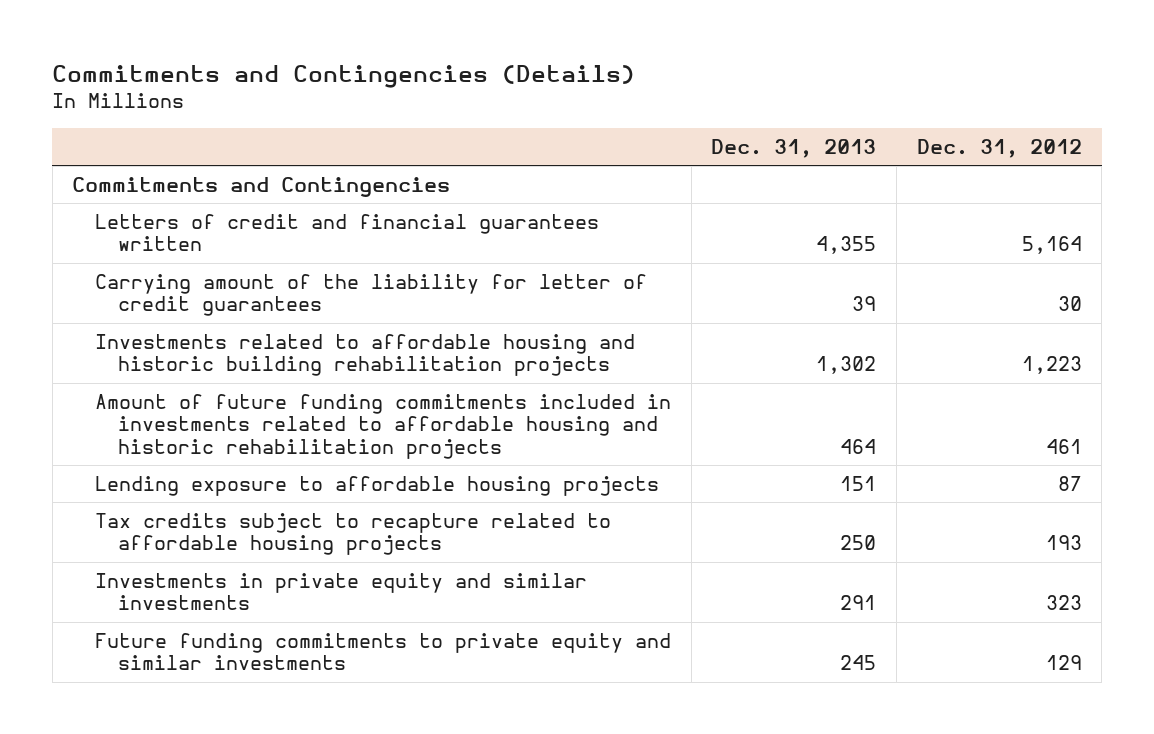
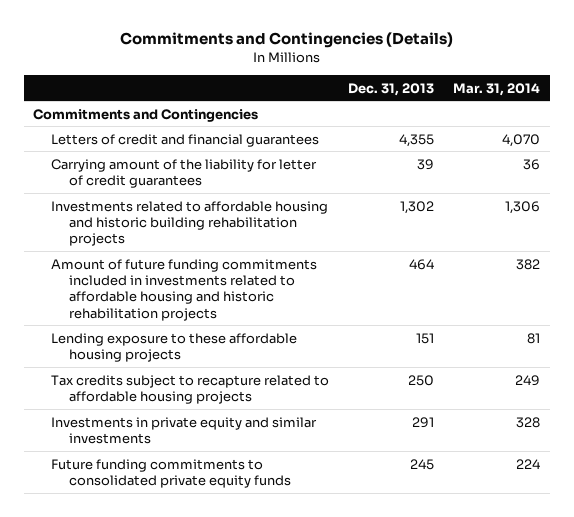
[916,138,1082,158] Dec. 31, 2012 -> none
none -> [453,82,541,96] Mar. 31, 2014
[95,214,600,252] Letters of credit and financial guarantees written -> [51,133,320,147] Letters of credit and financial guarantees
[95,476,660,497] Lending exposure to affordable housing projects -> [51,332,298,362] Lending exposure to these affordable housing projects
[95,633,672,671] Future funding commitments to private equity and similar investments -> [51,458,291,488] Future funding commitments to consolidated private equity funds

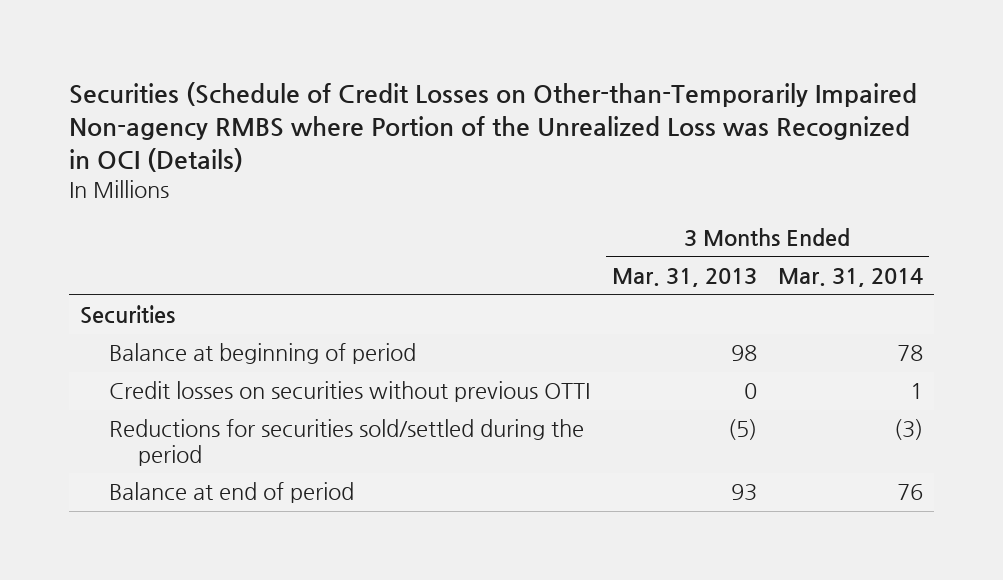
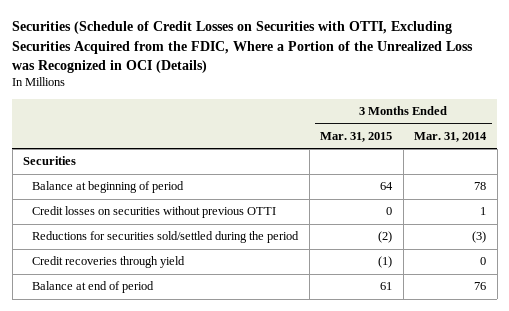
[68,82,917,173] Securities (Schedule of Credit Losses on Other-than-Temporarily Impaired Non-agency RMBS where Portion of the Unrealized Loss was Recognized in OCI (Details) -> [12,21,474,73] Securities (Schedule of Credit Losses on Securities with OTTI, Excluding Securities Acquired from the FDIC, Where a Portion of the Unrealized Loss was Recognized in OCI (Details)
[611,268,757,288] Mar. 31, 2013 -> none
none -> [320,131,393,142] Mar. 31, 2015
none -> [32,256,186,269] Credit recoveries through yield

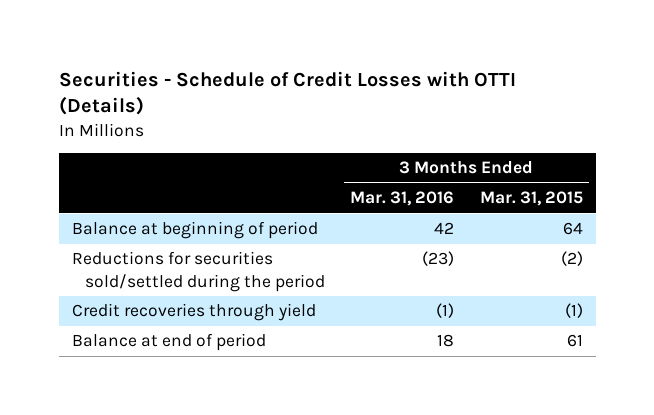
[12,21,474,73] Securities (Schedule of Credit Losses on Securities with OTTI, Excluding Securities Acquired from the FDIC, Where a Portion of the Unrealized Loss was Recognized in OCI (Details) -> [58,70,516,116] Securities - Schedule of Credit Losses with OTTI (Details)
[414,131,488,142] Mar. 31, 2014 -> none
none -> [350,191,455,207] Mar. 31, 2016
[23,156,77,166] Securities -> none
[32,206,277,219] Credit losses on securities without previous OTTI -> none

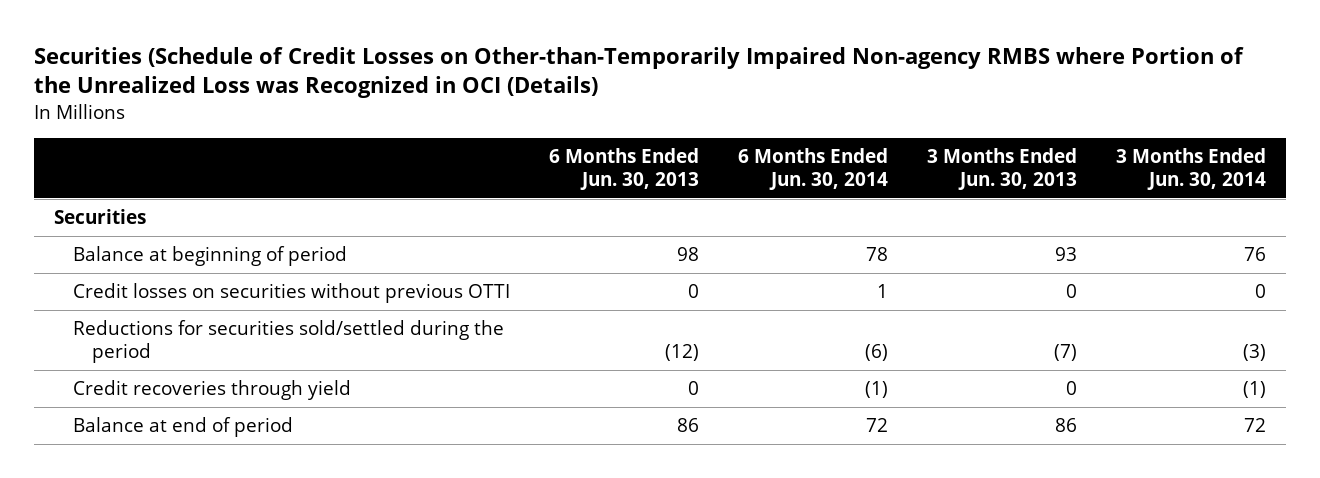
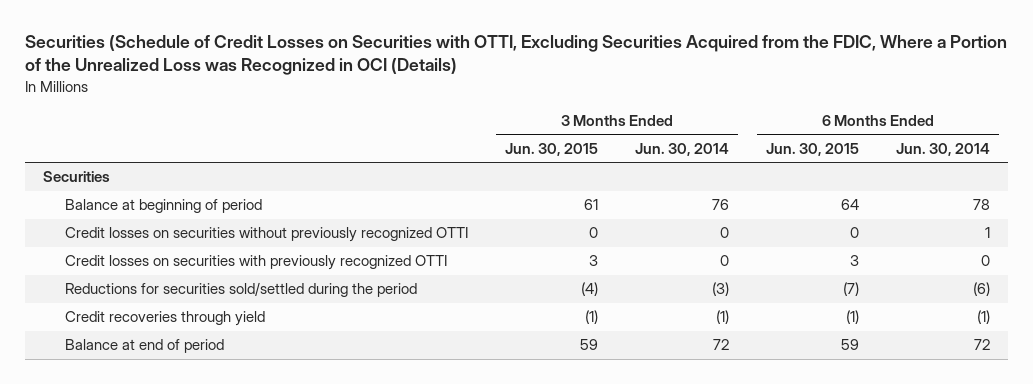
[34,46,1245,99] Securities (Schedule of Credit Losses on Other-than-Temporarily Impaired Non-agency RMBS where Portion of the Unrealized Loss was Recognized in OCI (Details) -> [24,35,1007,76] Securities (Schedule of Credit Losses on Securities with OTTI, Excluding Securities Acquired from the FDIC, Where a Portion of the Unrealized Loss was Recognized in OCI (Details)
[548,148,699,190] 6 Months Ended Jun. 30, 2013 -> none
[927,148,1078,190] 3 Months Ended Jun. 30, 2013 -> none
none -> [504,142,598,156] Jun. 30, 2015
none -> [765,142,859,156] Jun. 30, 2015
[72,283,510,304] Credit losses on securities without previous OTTI -> [64,227,468,243] Credit losses on securities without previously recognized OTTI
none -> [64,255,447,271] Credit losses on securities with previously recognized OTTI

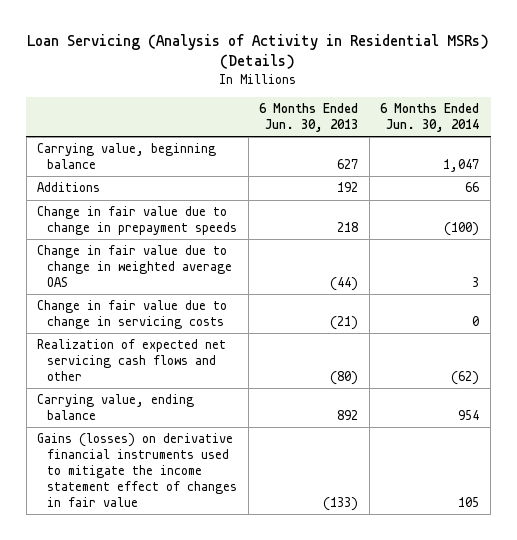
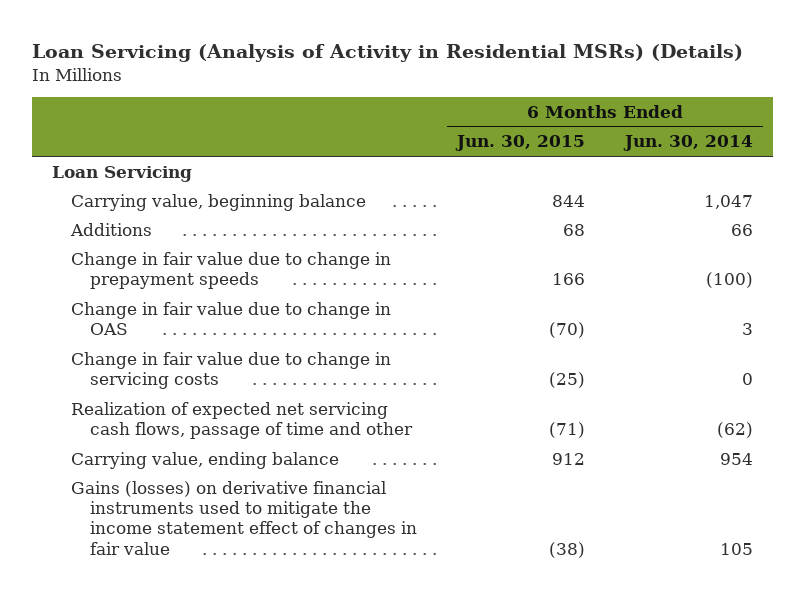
[259,102,359,132] 6 Months Ended Jun. 30, 2013 -> none
none -> [455,135,586,152] Jun. 30, 2015
none -> [52,165,193,182] Loan Servicing
[37,245,233,288] Change in fair value due to change in weighted average OAS -> [71,301,392,336] Change in fair value due to change in OAS
[37,339,227,382] Realization of expected net servicing cash flows and other -> [71,401,414,440] Realization of expected net servicing cash flows, passage of time and other

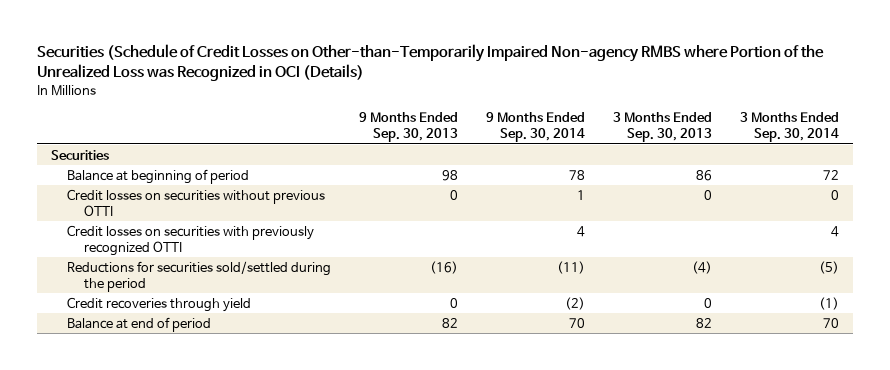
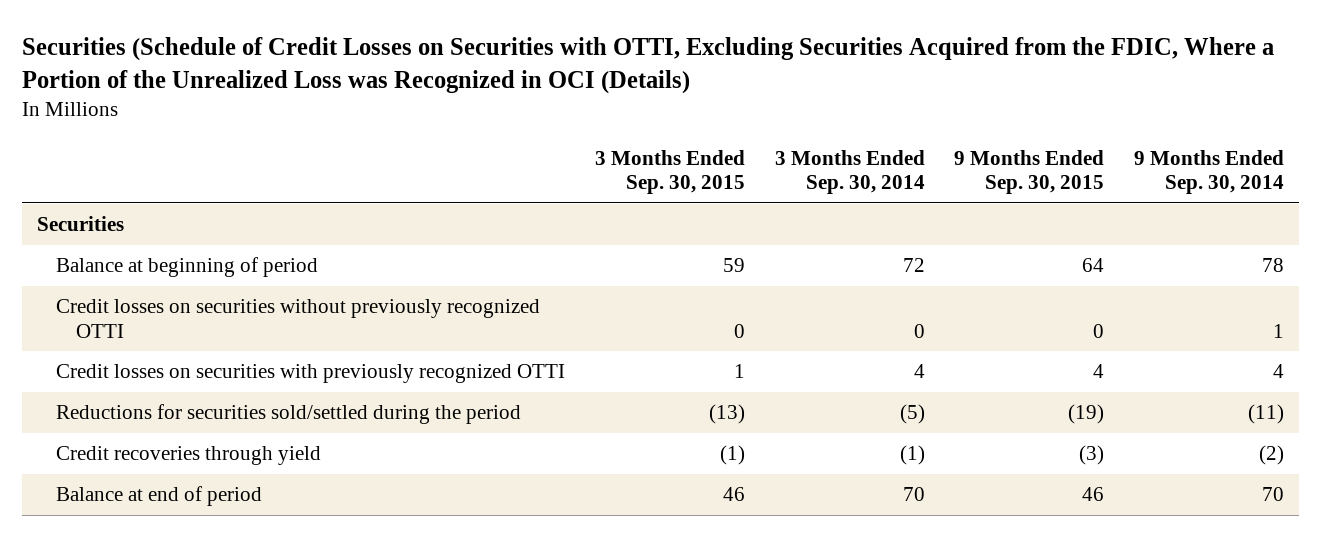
[37,44,825,82] Securities (Schedule of Credit Losses on Other-than-Temporarily Impaired Non-agency RMBS where Portion of the Unrealized Loss was Recognized in OCI (Details) -> [21,36,1274,94] Securities (Schedule of Credit Losses on Securities with OTTI, Excluding Securities Acquired from the FDIC, Where a Portion of the Unrealized Loss was Recognized in OCI (Details)
[359,112,459,143] 9 Months Ended Sep. 30, 2013 -> none
[613,112,713,143] 3 Months Ended Sep. 30, 2013 -> none
none -> [594,149,745,195] 3 Months Ended Sep. 30, 2015
none -> [954,149,1105,195] 9 Months Ended Sep. 30, 2015
[67,188,326,216] Credit losses on securities without previous OTTI -> [56,299,541,339] Credit losses on securities without previously recognized OTTI

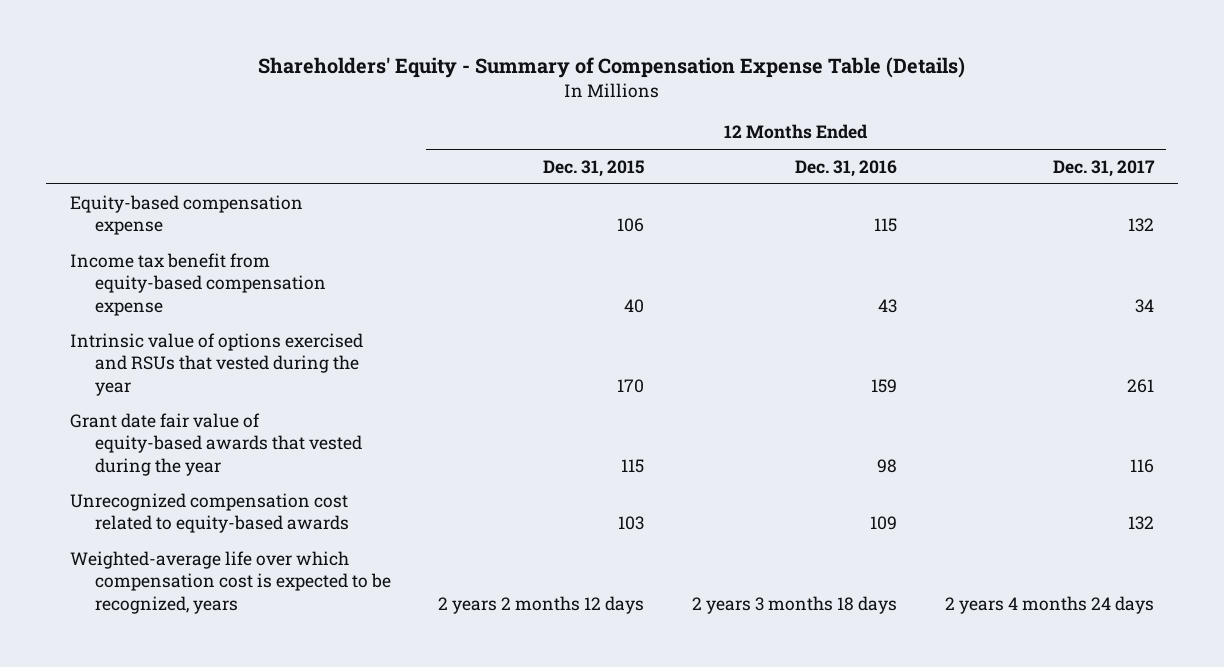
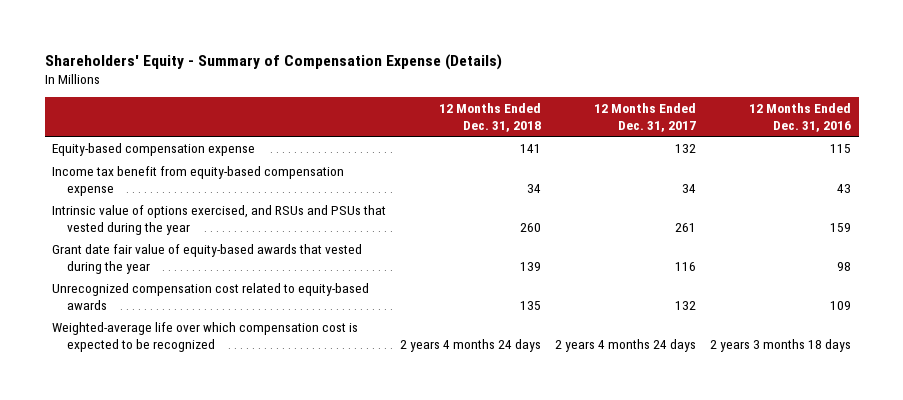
[257,57,965,79] Shareholders' Equity - Summary of Compensation Expense Table (Details) -> [44,53,502,70] Shareholders' Equity - Summary of Compensation Expense (Details)
[543,159,645,177] Dec. 31, 2015 -> none
none -> [438,103,541,132] 12 Months Ended Dec. 31, 2018
[69,332,363,397] Intrinsic value of options exercised and RSUs that vested during the year -> [51,205,386,235] Intrinsic value of options exercised, and RSUs and PSUs that vested during the year
[69,550,391,615] Weighted-average life over which compensation cost is expected to be recognized, years -> [51,322,358,352] Weighted-average life over which compensation cost is expected to be recognized

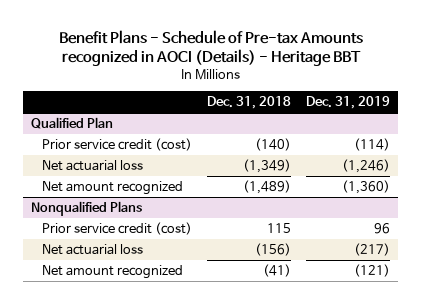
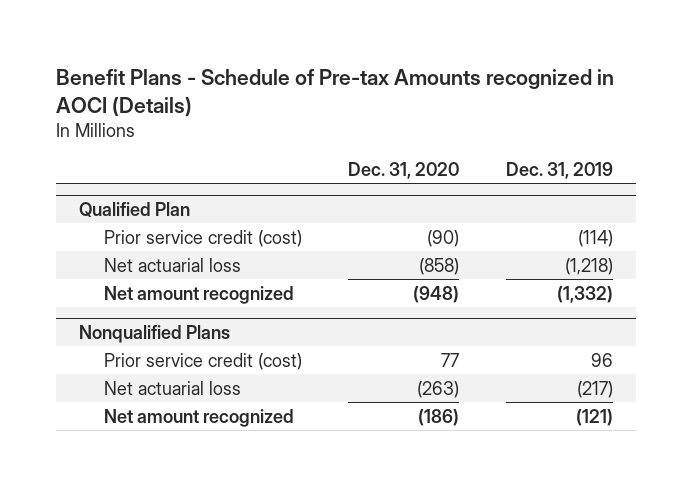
[58,29,363,67] Benefit Plans - Schedule of Pre-tax Amounts recognized in AOCI (Details) - Heritage BBT -> [56,68,615,116] Benefit Plans - Schedule of Pre-tax Amounts recognized in AOCI (Details)
[207,96,292,110] Dec. 31, 2018 -> none
none -> [348,161,460,179] Dec. 31, 2020
[342,158,391,173] (1,246) -> [564,257,613,275] (1,218)
[342,179,391,194] (1,360) -> [556,285,613,303] (1,332)

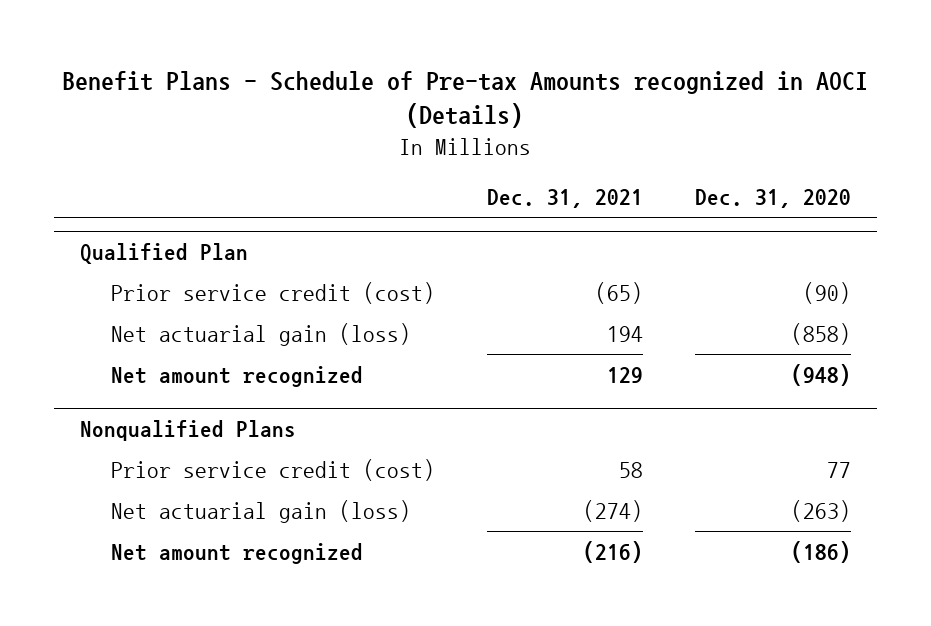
[505,161,613,179] Dec. 31, 2019 -> none
none -> [486,188,643,208] Dec. 31, 2021
[104,257,242,272] Net actuarial loss -> [110,322,411,346] Net actuarial gain (loss)
[104,380,242,395] Net actuarial loss -> [110,499,411,523] Net actuarial gain (loss)

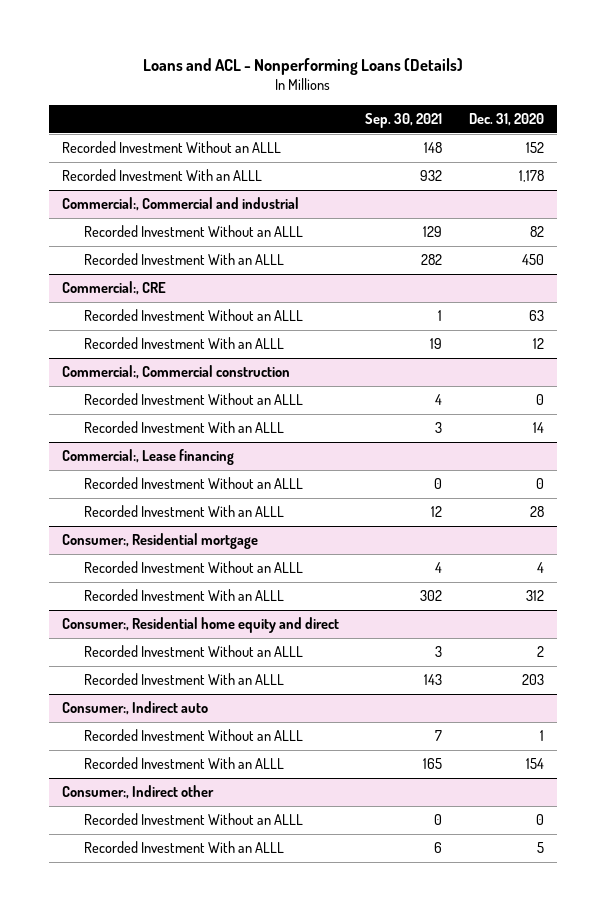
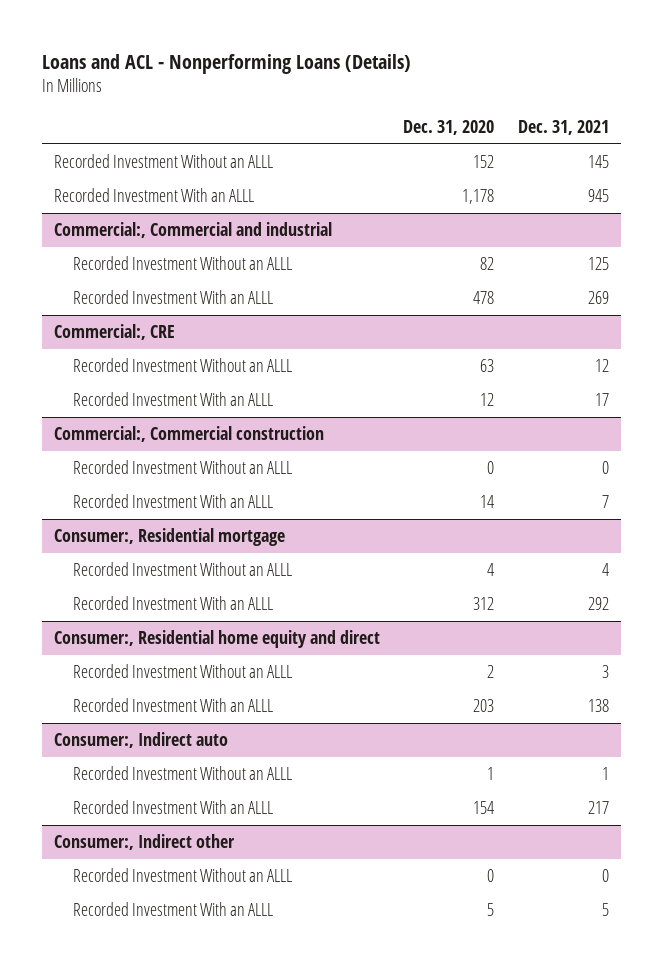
[365,112,443,128] Sep. 30, 2021 -> none
none -> [518,119,610,135] Dec. 31, 2021
[522,254,545,266] 450 -> [473,291,495,305] 478
[61,449,234,466] Commercial:, Lease financing -> none
[84,477,304,490] Recorded Investment Without an ALLL -> none
[84,505,285,518] Recorded Investment With an ALLL -> none

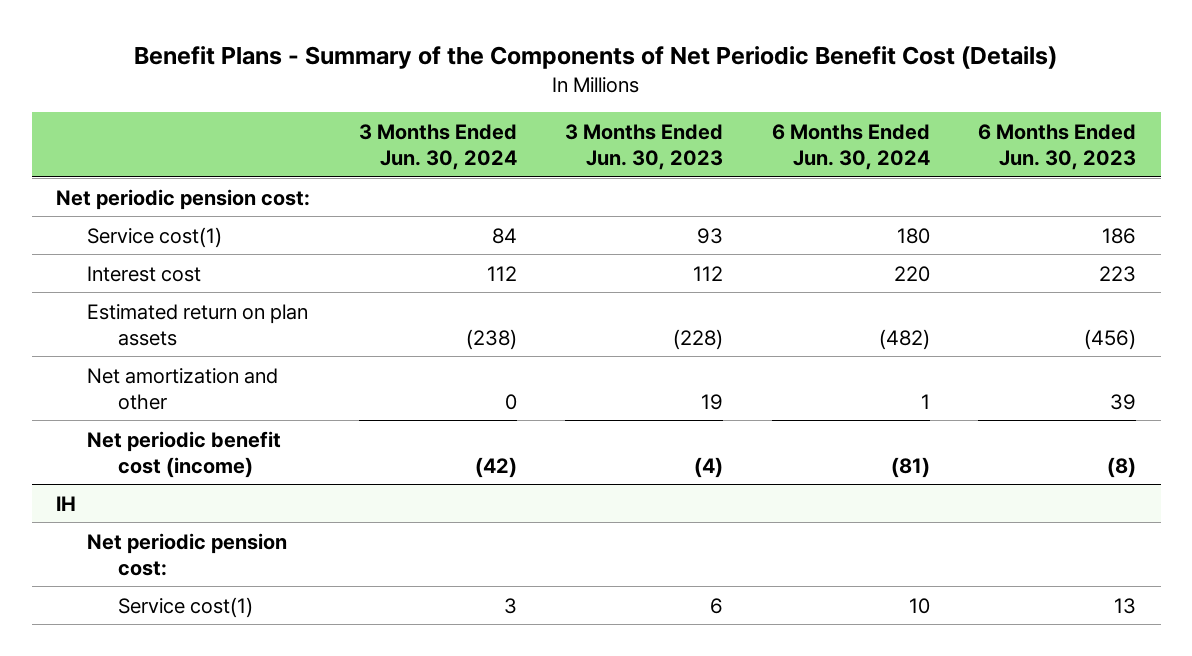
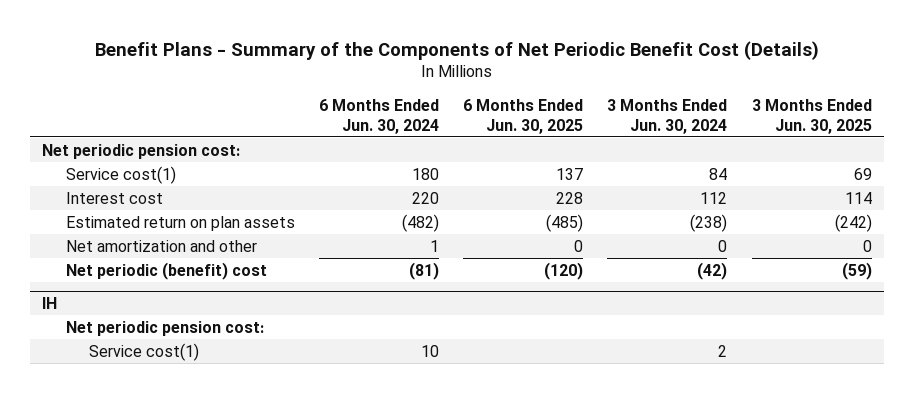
[565,123,724,170] 3 Months Ended Jun. 30, 2023 -> none
[978,123,1137,170] 6 Months Ended Jun. 30, 2023 -> none
none -> [463,99,584,134] 6 Months Ended Jun. 30, 2025
none -> [751,99,872,134] 3 Months Ended Jun. 30, 2025
[87,430,282,478] Net periodic benefit cost (income) -> [65,261,267,280] Net periodic (benefit) cost
[503,597,517,614] 3 -> [718,344,728,357] 2

